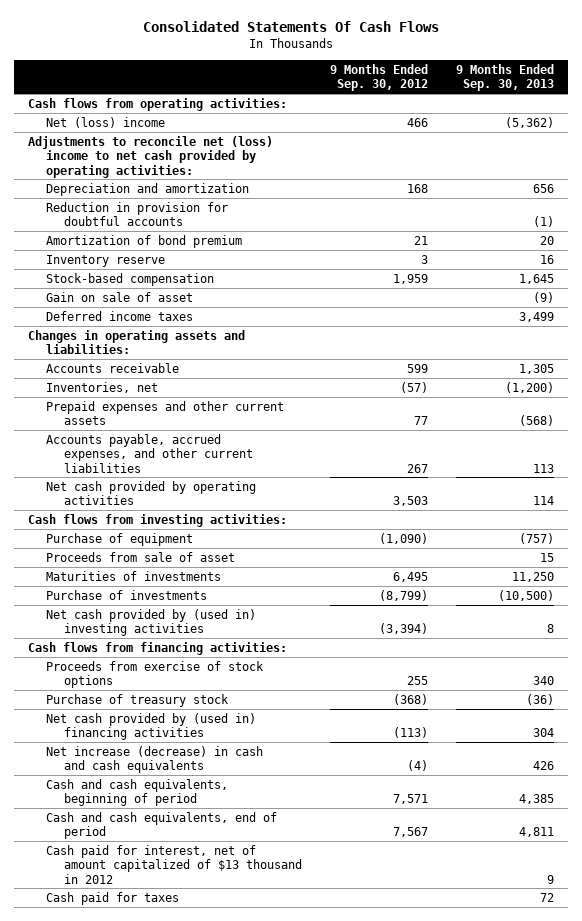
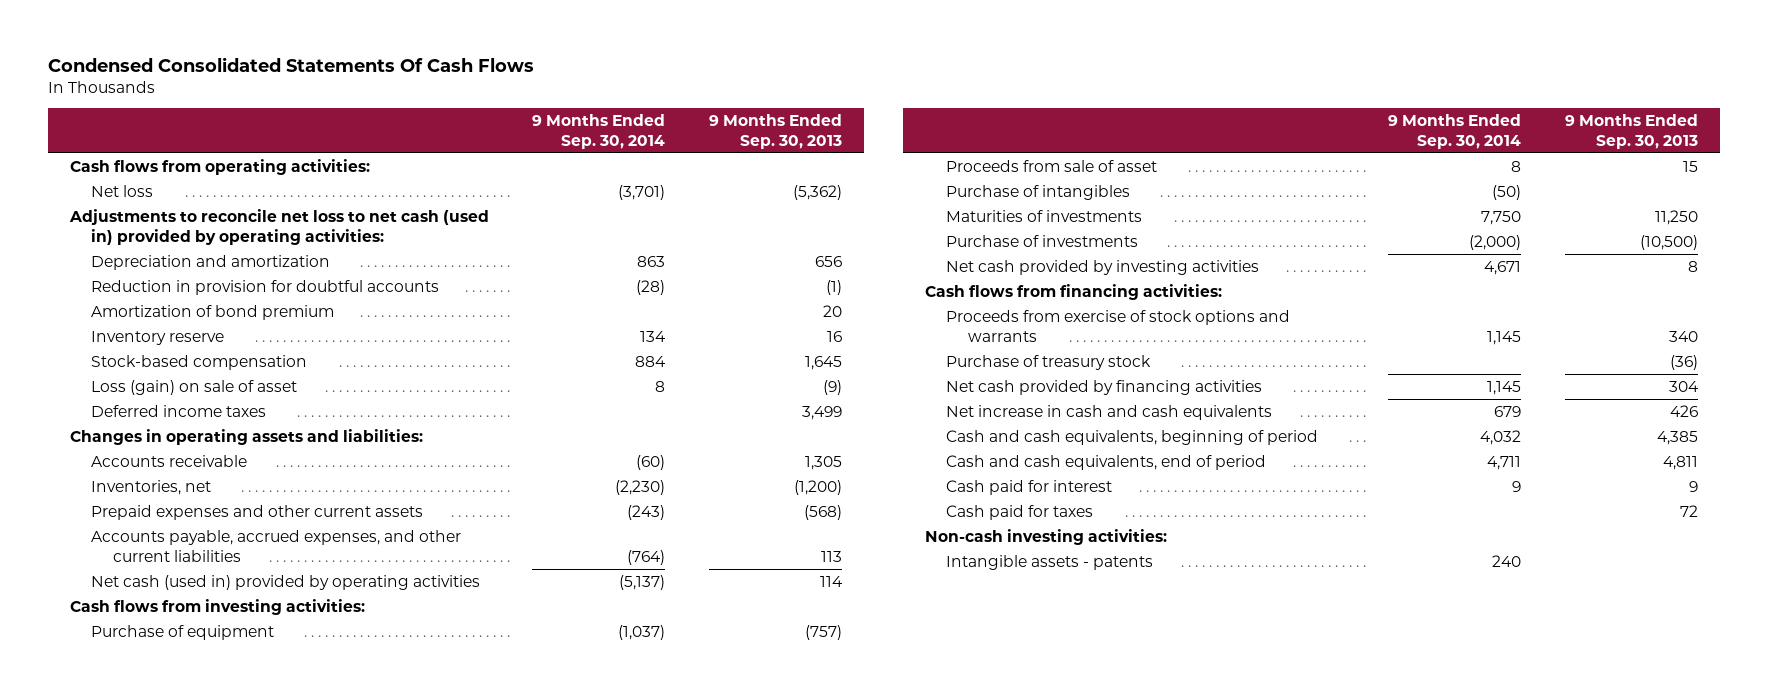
[142,21,439,33] Consolidated Statements Of Cash Flows -> [47,56,534,72] Condensed Consolidated Statements Of Cash Flows
[329,64,428,92] 9 Months Ended Sep. 30, 2012 -> none
none -> [532,113,666,149] 9 Months Ended Sep. 30, 2014
[45,116,165,128] Net (loss) income -> [91,184,154,197] Net loss
[27,135,273,178] Adjustments to reconcile net (loss) income to net cash provided by operating activities: -> [68,208,489,245] Adjustments to reconcile net loss to net cash (used in) provided by operating activities:
[45,291,193,302] Gain on sale of asset -> [91,379,298,395] Loss (gain) on sale of asset
[45,480,256,506] Net cash provided by operating activities -> [91,574,481,590] Net cash (used in) provided by operating activities
none -> [946,184,1131,200] Purchase of intangibles
[45,608,256,637] Net cash provided by (used in) investing activities -> [946,259,1260,275] Net cash provided by investing activities
[45,660,264,689] Proceeds from exercise of stock options -> [946,309,1291,342] Proceeds from exercise of stock options and warrants
[45,712,256,741] Net cash provided by (used in) financing activities -> [946,379,1263,395] Net cash provided by financing activities
[45,745,263,774] Net increase (decrease) in cash and cash equivalents -> [946,404,1273,420] Net increase in cash and cash equivalents
[45,844,302,884] Cash paid for interest, net of amount capitalized of $13 thousand in 2012 -> [946,479,1113,495] Cash paid for interest
none -> [924,528,1167,545] Non-cash investing activities:
none -> [946,554,1154,570] Intangible assets - patents

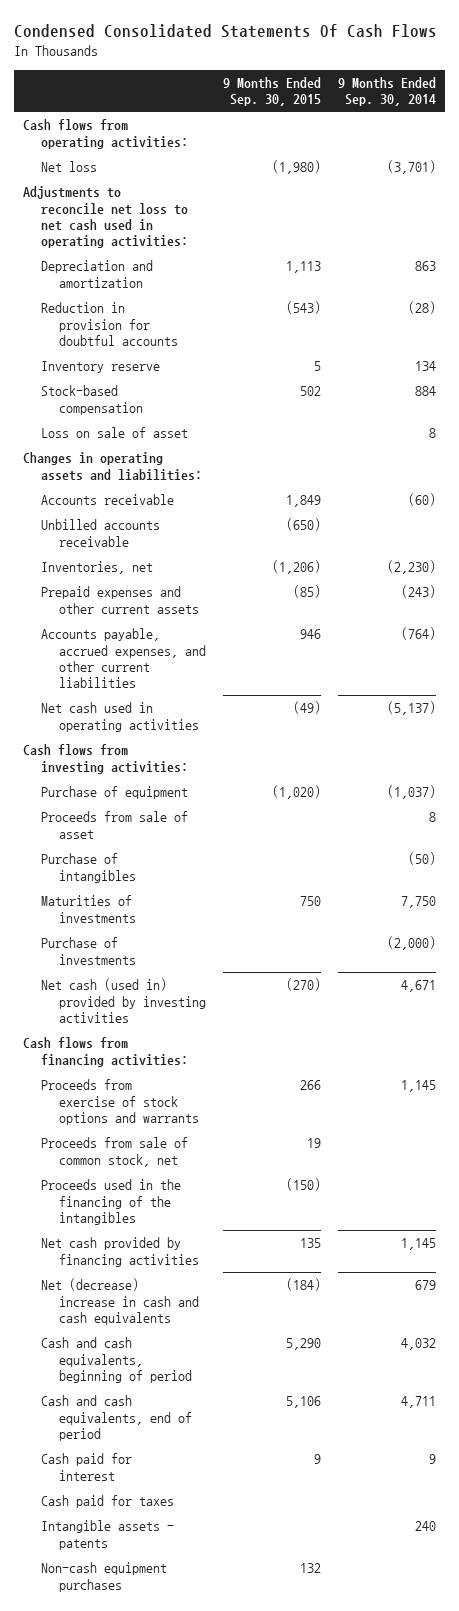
[709,113,843,149] 9 Months Ended Sep. 30, 2013 -> none
none -> [223,76,322,107] 9 Months Ended Sep. 30, 2015
[68,208,489,245] Adjustments to reconcile net loss to net cash (used in) provided by operating activities: -> [22,186,188,249] Adjustments to reconcile net loss to net cash used in operating activities:
[91,304,335,320] Amortization of bond premium -> none
[91,404,267,417] Deferred income taxes -> none
[91,379,298,395] Loss (gain) on sale of asset -> [40,427,188,439] Loss on sale of asset
none -> [40,519,160,547] Unbilled accounts receivable
[91,574,481,590] Net cash (used in) provided by operating activities -> [40,702,200,732] Net cash used in operating activities
[946,259,1260,275] Net cash provided by investing activities -> [40,978,207,1023] Net cash (used in) provided by investing activities
[946,354,1152,370] Purchase of treasury stock -> none
none -> [40,1137,188,1167] Proceeds from sale of common stock, net
none -> [40,1179,181,1225] Proceeds used in the financing of the intangibles
[946,404,1273,420] Net increase in cash and cash equivalents -> [40,1278,200,1325] Net (decrease) increase in cash and cash equivalents
[924,528,1167,545] Non-cash investing activities: -> none
none -> [40,1562,167,1592] Non-cash equipment purchases

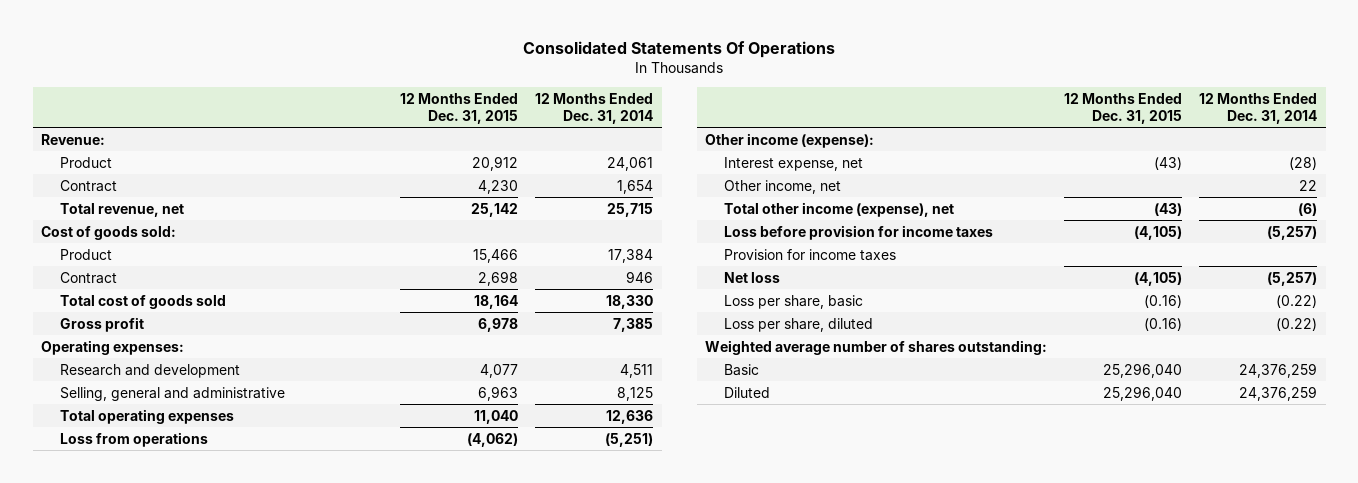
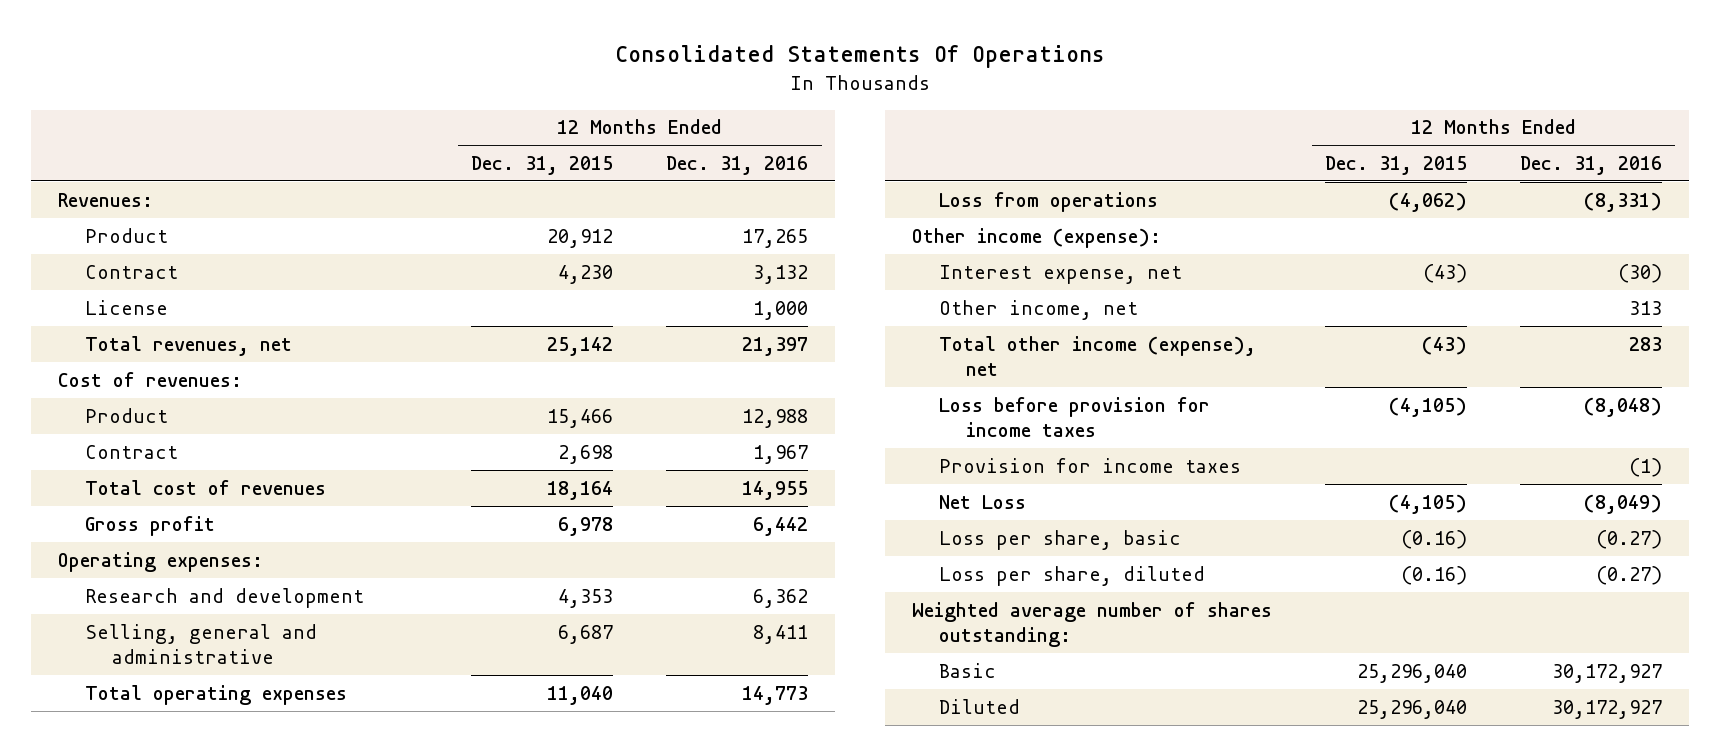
[535,92,654,124] 12 Months Ended Dec. 31, 2014 -> none
none -> [666,155,809,175] Dec. 31, 2016
[41,133,106,145] Revenue: -> [57,192,153,207] Revenues:
none -> [85,299,169,315] License
[59,202,184,217] Total revenue, net -> [85,335,293,356] Total revenues, net
[41,225,177,240] Cost of goods sold: -> [57,371,242,387] Cost of revenues:
[59,294,226,309] Total cost of goods sold -> [85,479,327,495] Total cost of revenues
[480,363,519,378] 4,077 -> [558,588,614,608] 4,353
[478,385,519,401] 6,963 -> [558,624,614,644] 6,687
[723,271,780,283] Net loss -> [938,494,1026,509] Net Loss

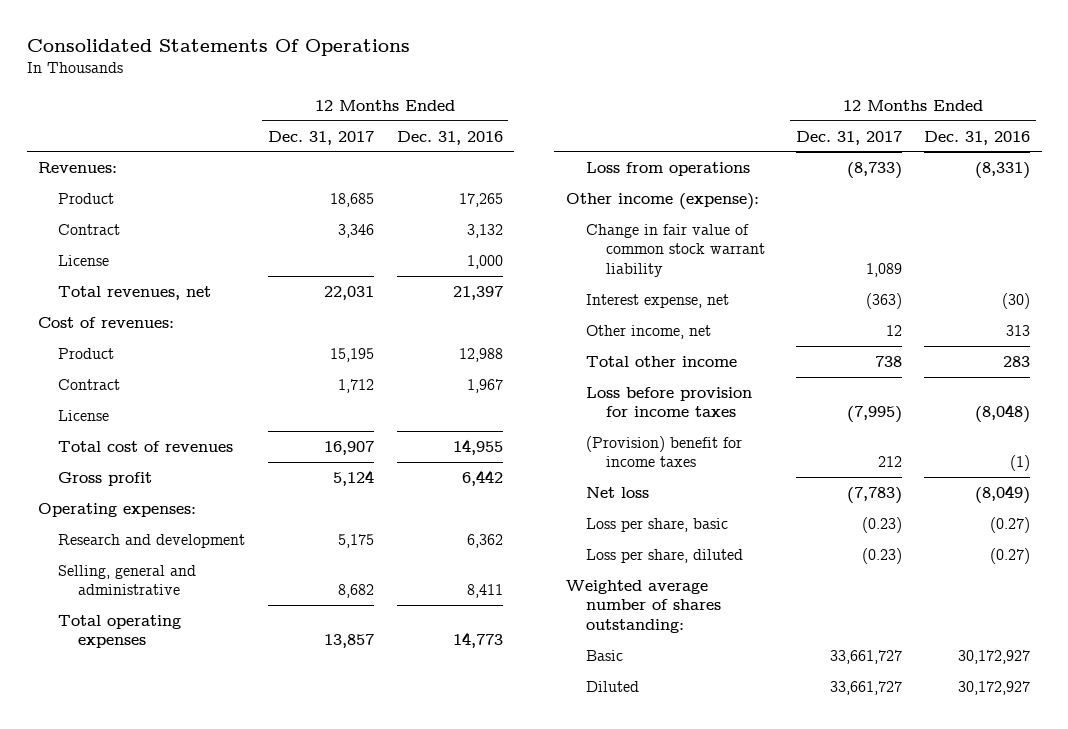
[471,155,614,175] Dec. 31, 2015 -> none
none -> [267,130,374,145] Dec. 31, 2017
none -> [58,410,110,422] License
none -> [585,224,766,277] Change in fair value of common stock warrant liability
[938,335,1256,376] Total other income (expense), net -> [585,356,737,368] Total other income
[938,457,1241,473] Provision for income taxes -> [585,436,742,468] (Provision) benefit for income taxes
[938,494,1026,509] Net Loss -> [585,487,649,499] Net loss

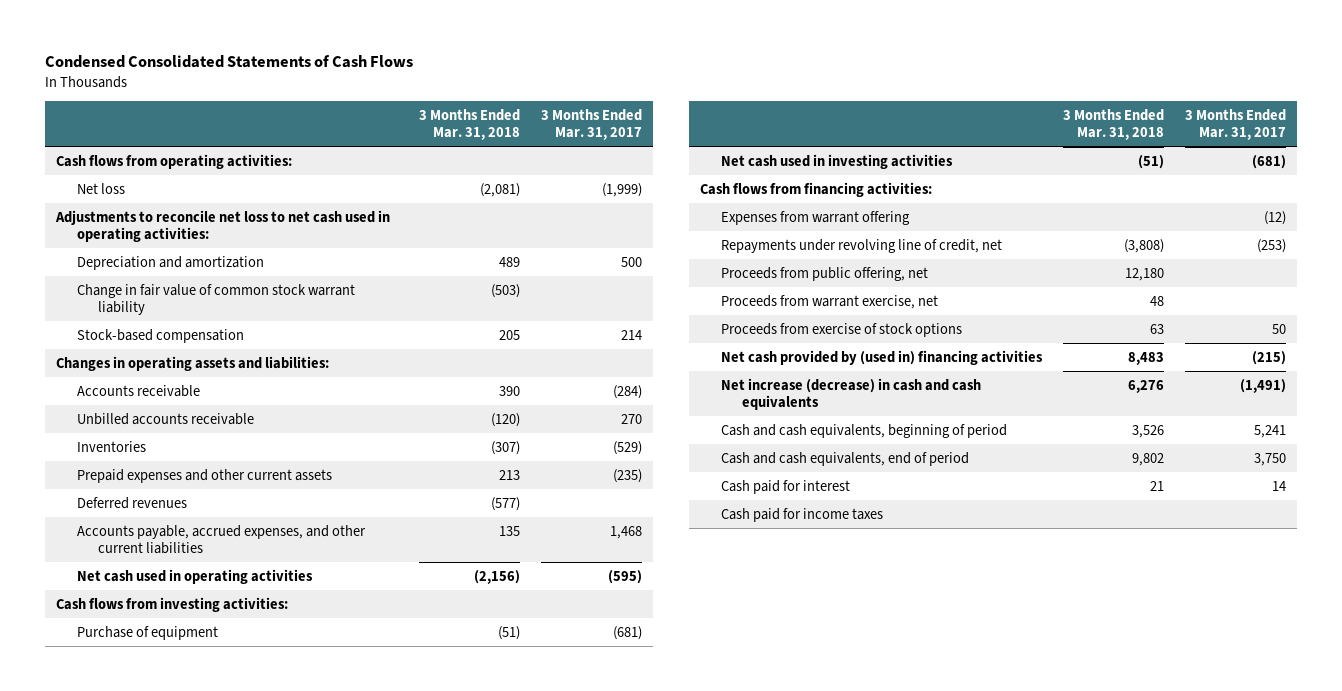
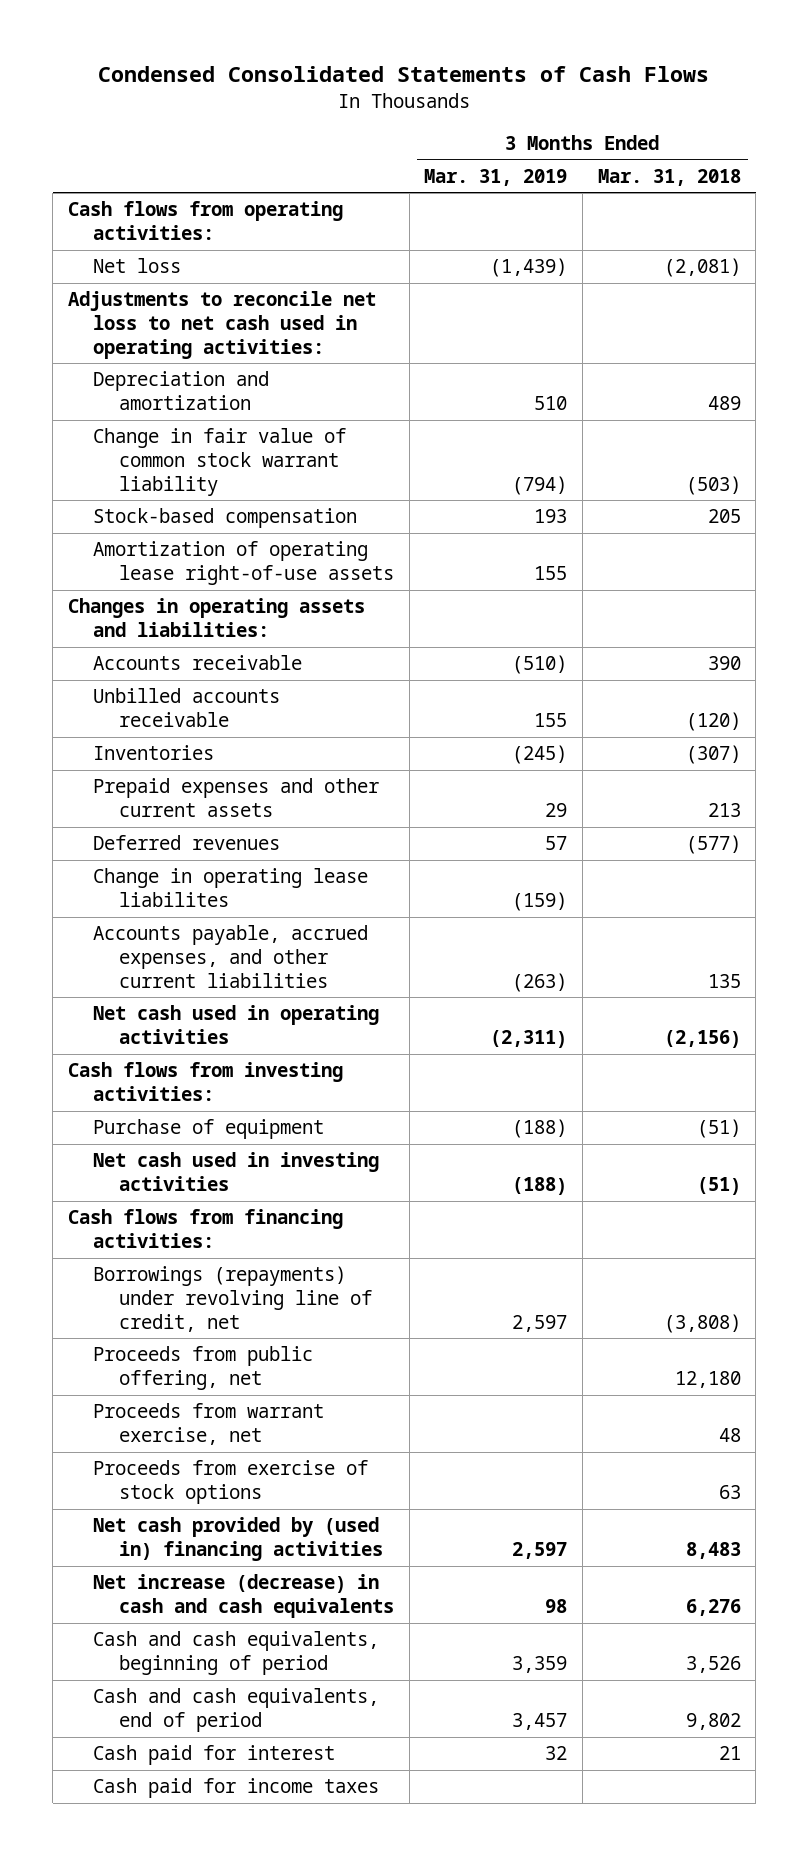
[541,108,643,141] 3 Months Ended Mar. 31, 2017 -> none
none -> [424,168,568,186] Mar. 31, 2019
none -> [93,541,394,585] Amortization of operating lease right-of-use assets
none -> [93,868,369,907] Change in operating lease liabilites
[720,210,910,225] Expenses from warrant offering -> none
[720,238,1002,253] Repayments under revolving line of credit, net -> [93,1266,372,1332] Borrowings (repayments) under revolving line of credit, net

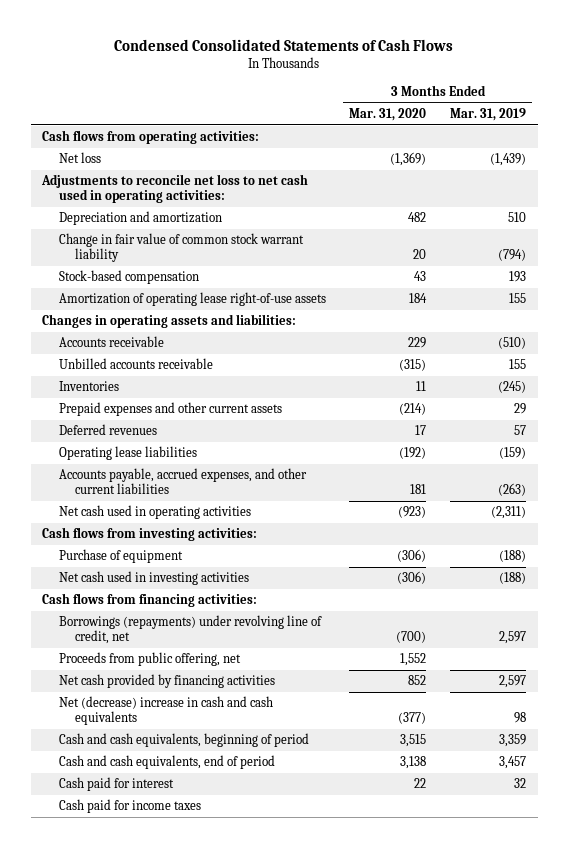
[597,168,741,186] Mar. 31, 2018 -> none
none -> [349,108,427,122] Mar. 31, 2020
[93,868,369,907] Change in operating lease liabilites -> [58,446,197,461] Operating lease liabilities
[93,1403,325,1445] Proceeds from warrant exercise, net -> none
[93,1460,369,1504] Proceeds from exercise of stock options -> none
[93,1517,383,1561] Net cash provided by (used in) financing activities -> [58,674,275,689] Net cash provided by financing activities
[93,1574,394,1618] Net increase (decrease) in cash and cash equivalents -> [58,696,273,726] Net (decrease) increase in cash and cash equivalents

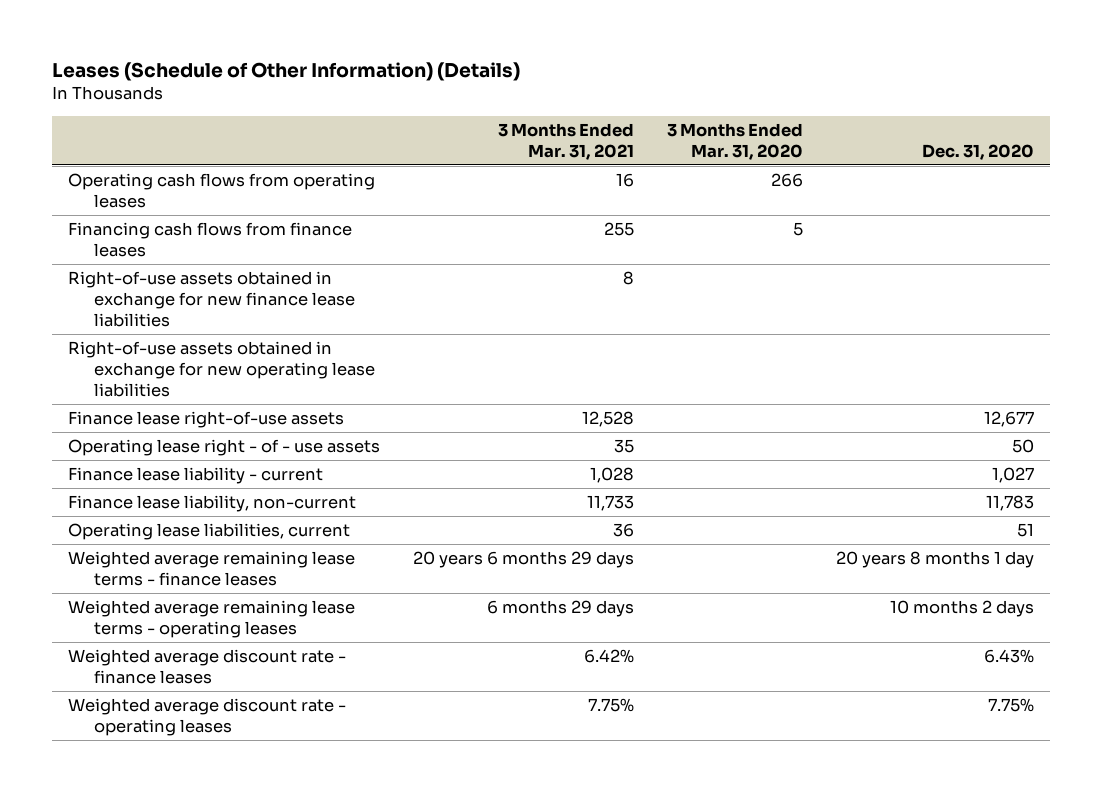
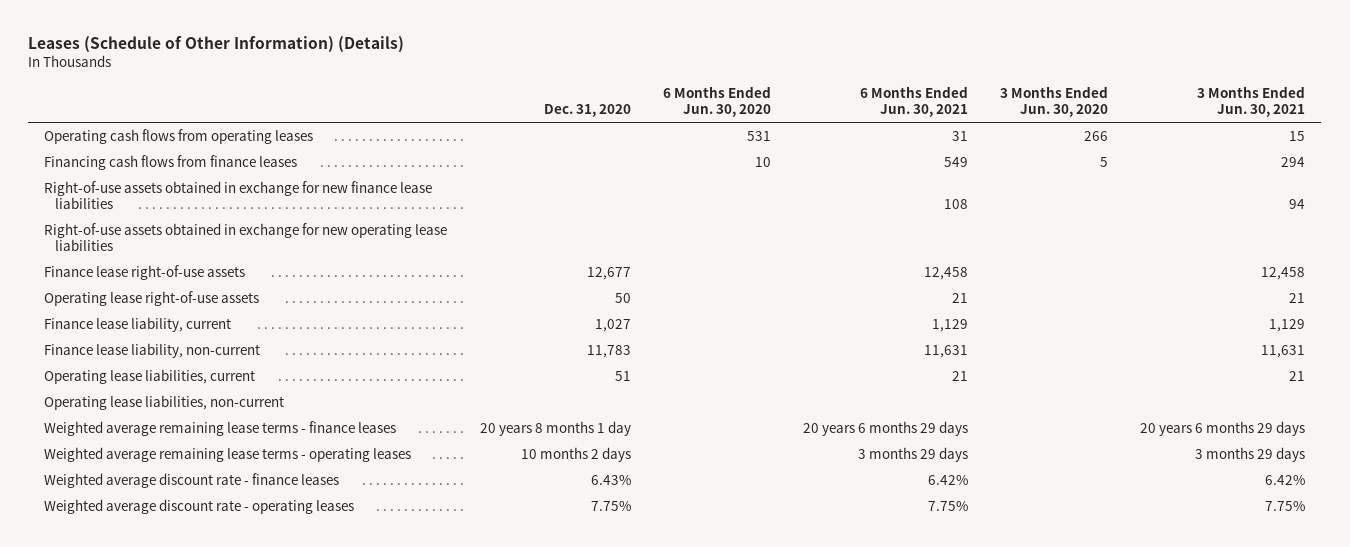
[498,122,635,160] 3 Months Ended Mar. 31, 2021 -> none
[666,122,803,160] 3 Months Ended Mar. 31, 2020 -> none
none -> [662,86,771,118] 6 Months Ended Jun. 30, 2020
none -> [859,86,968,118] 6 Months Ended Jun. 30, 2021
none -> [1000,86,1109,118] 3 Months Ended Jun. 30, 2020
none -> [1197,86,1306,118] 3 Months Ended Jun. 30, 2021
[68,438,381,456] Operating lease right - of - use assets -> [44,290,260,306] Operating lease right-of-use assets
[68,466,324,484] Finance lease liability - current -> [44,316,232,332] Finance lease liability, current
none -> [44,394,285,410] Operating lease liabilities, non-current

